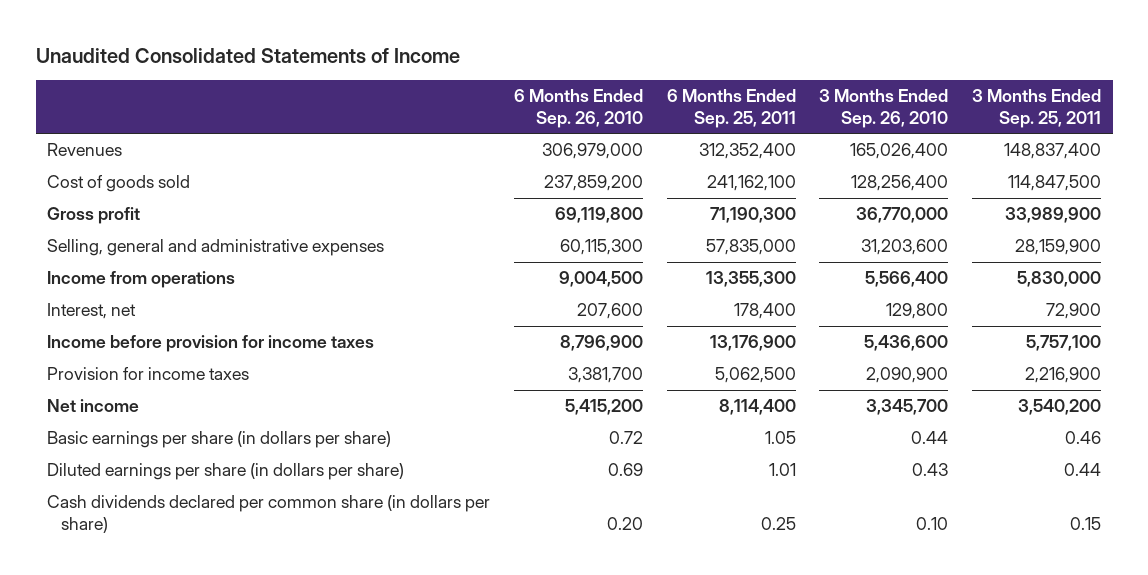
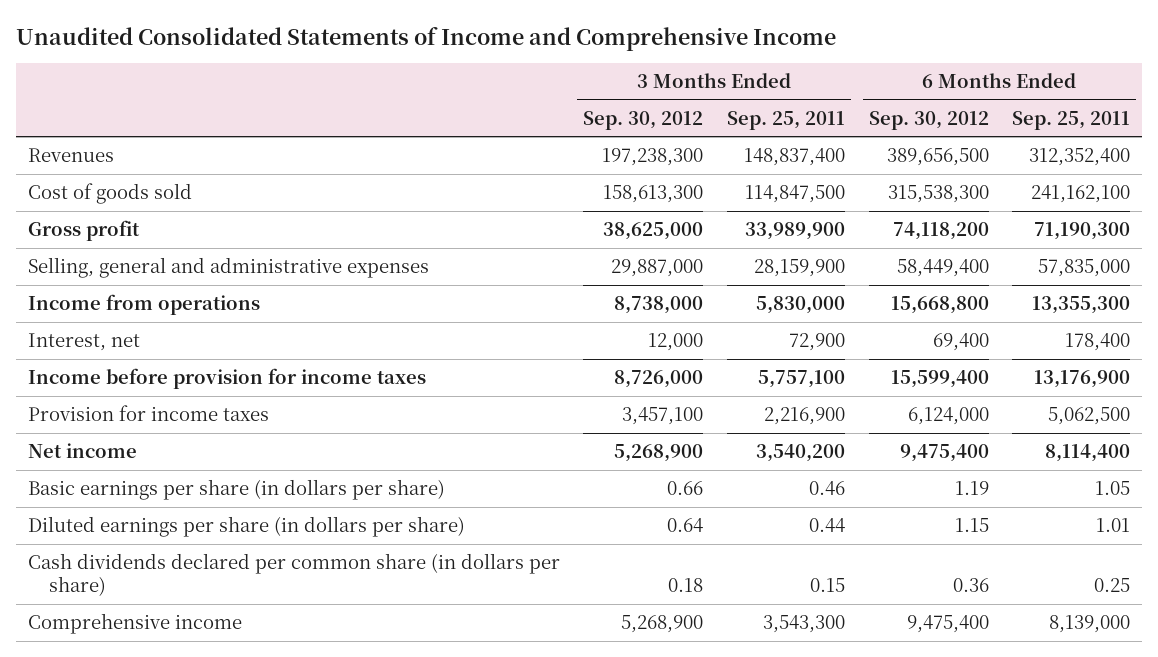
[35,47,460,63] Unaudited Consolidated Statements of Income -> [15,26,836,51] Unaudited Consolidated Statements of Income and Comprehensive Income
[514,89,644,128] 6 Months Ended Sep. 26, 2010 -> none
[819,89,949,128] 3 Months Ended Sep. 26, 2010 -> none
none -> [583,110,704,130] Sep. 30, 2012
none -> [868,110,989,130] Sep. 30, 2012
none -> [27,613,242,635] Comprehensive income

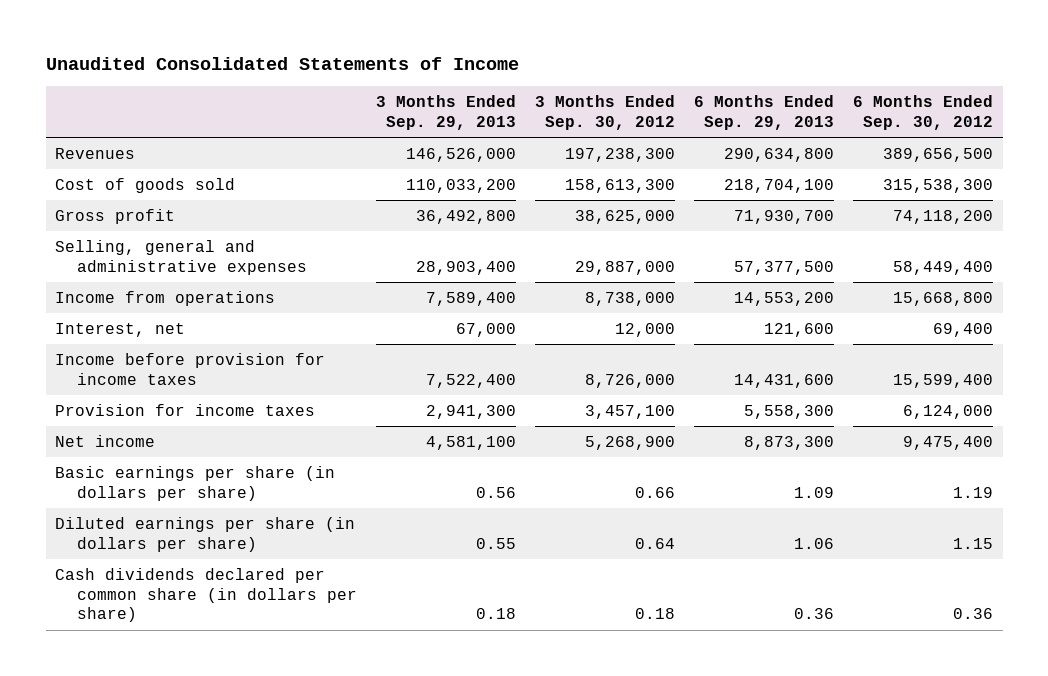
[15,26,836,51] Unaudited Consolidated Statements of Income and Comprehensive Income -> [45,57,519,71] Unaudited Consolidated Statements of Income
[726,110,845,130] Sep. 25, 2011 -> none
[1012,110,1131,130] Sep. 25, 2011 -> none
none -> [376,95,517,130] 3 Months Ended Sep. 29, 2013
none -> [694,95,835,130] 6 Months Ended Sep. 29, 2013
[27,613,242,635] Comprehensive income -> none

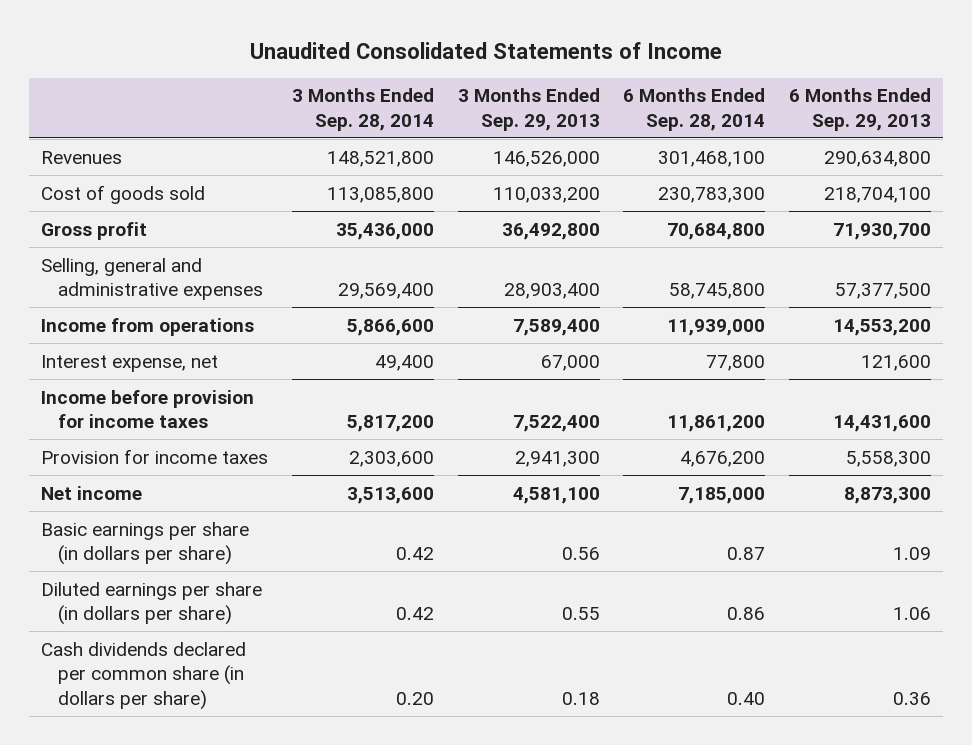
[535,95,676,130] 3 Months Ended Sep. 30, 2012 -> none
[853,95,994,130] 6 Months Ended Sep. 30, 2012 -> none
none -> [291,88,434,131] 3 Months Ended Sep. 28, 2014
none -> [623,88,766,131] 6 Months Ended Sep. 28, 2014
[55,322,186,337] Interest, net -> [41,354,219,372] Interest expense, net

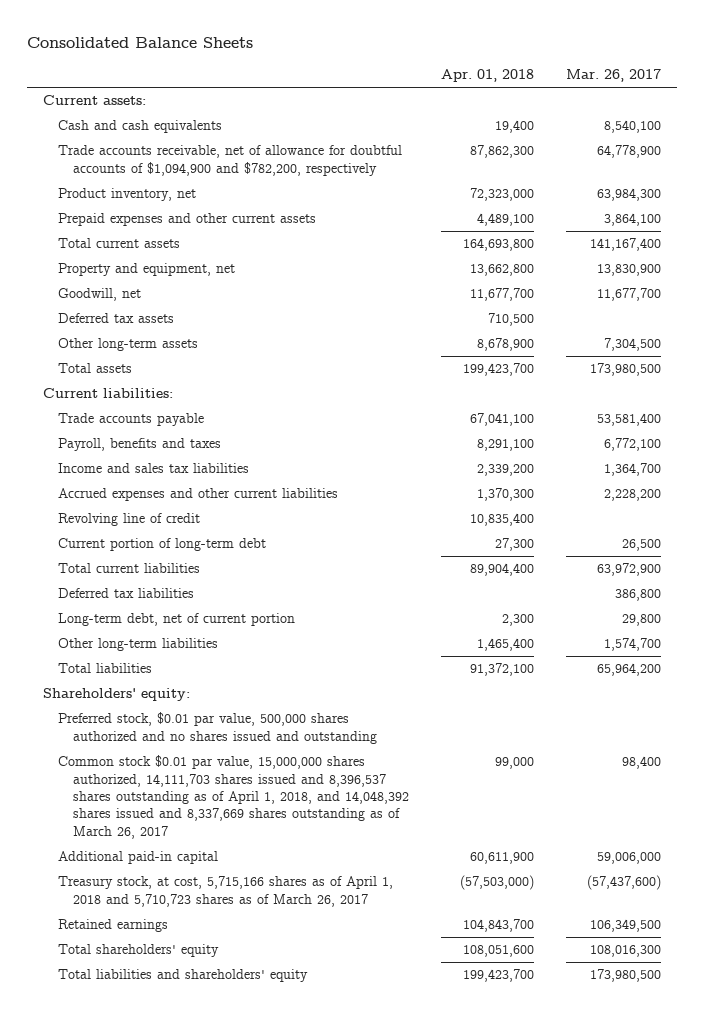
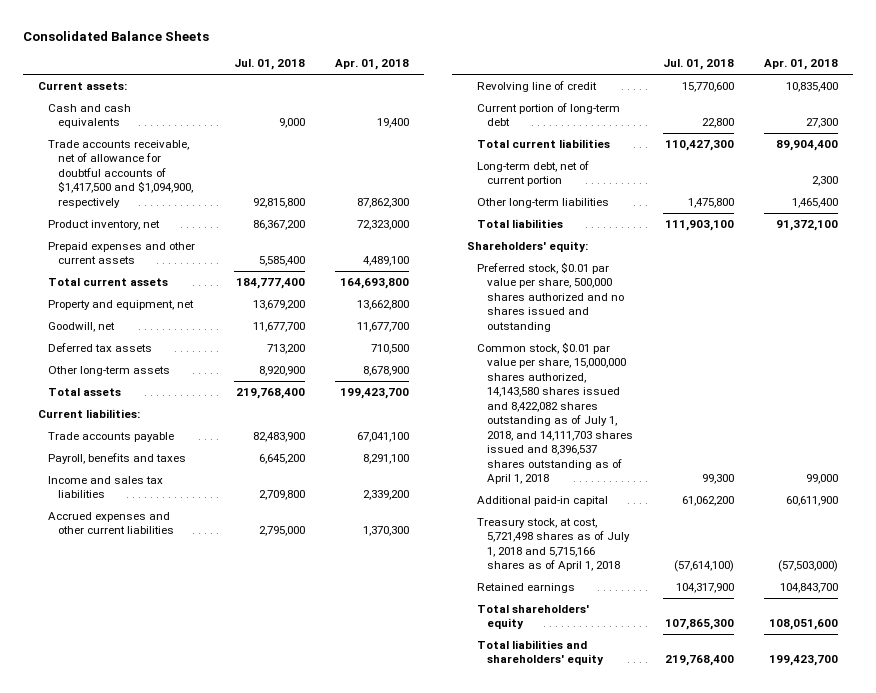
[566,69,662,83] Mar. 26, 2017 -> none
none -> [233,59,305,71] Jul. 01, 2018
[57,145,402,176] Trade accounts receivable, net of allowance for doubtful accounts of $1,094,900 and $782,200, respectively -> [48,139,193,208] Trade accounts receivable, net of allowance for doubtful accounts of $1,417,500 and $1,094,900, respectively
[57,588,194,599] Deferred tax liabilities -> none
[57,712,377,744] Preferred stock, $0.01 par value, 500,000 shares authorized and no shares issued and outstanding -> [477,261,624,332] Preferred stock, $0.01 par value per share, 500,000 shares authorized and no shares issued and outstanding
[57,755,409,839] Common stock $0.01 par value, 15,000,000 shares authorized, 14,111,703 shares issued and 8,396,537 shares outstanding as of April 1, 2018, and 14,048,392 shares issued and 8,337,669 shares outstanding as of March 26, 2017 -> [477,341,633,485] Common stock, $0.01 par value per share, 15,000,000 shares authorized, 14,143,580 shares issued and 8,422,082 shares outstanding as of July 1, 2018, and 14,111,703 shares issued and 8,396,537 shares outstanding as of April 1, 2018
[57,876,393,907] Treasury stock, at cost, 5,715,166 shares as of April 1, 2018 and 5,710,723 shares as of March 26, 2017 -> [477,517,630,572] Treasury stock, at cost, 5,721,498 shares as of July 1, 2018 and 5,715,166 shares as of April 1, 2018

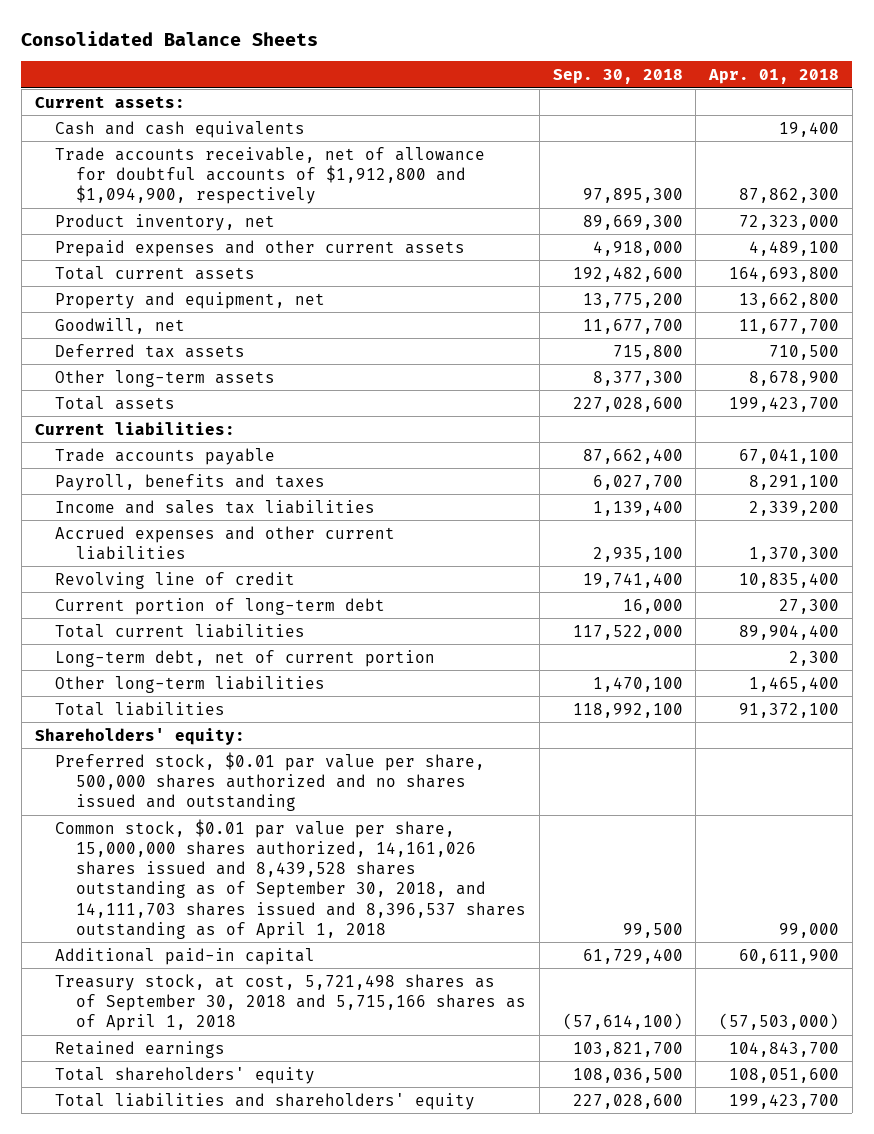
[233,59,305,71] Jul. 01, 2018 -> none
none -> [552,69,683,85] Sep. 30, 2018
[48,139,193,208] Trade accounts receivable, net of allowance for doubtful accounts of $1,417,500 and $1,094,900, respectively -> [55,146,486,205] Trade accounts receivable, net of allowance for doubtful accounts of $1,912,800 and $1,094,900, respectively
[477,341,633,485] Common stock, $0.01 par value per share, 15,000,000 shares authorized, 14,143,580 shares issued and 8,422,082 shares outstanding as of July 1, 2018, and 14,111,703 shares issued and 8,396,537 shares outstanding as of April 1, 2018 -> [55,818,527,939] Common stock, $0.01 par value per share, 15,000,000 shares authorized, 14,161,026 shares issued and 8,439,528 shares outstanding as of September 30, 2018, and 14,111,703 shares issued and 8,396,537 shares outstanding as of April 1, 2018
[477,517,630,572] Treasury stock, at cost, 5,721,498 shares as of July 1, 2018 and 5,715,166 shares as of April 1, 2018 -> [55,973,527,1032] Treasury stock, at cost, 5,721,498 shares as of September 30, 2018 and 5,715,166 shares as of April 1, 2018

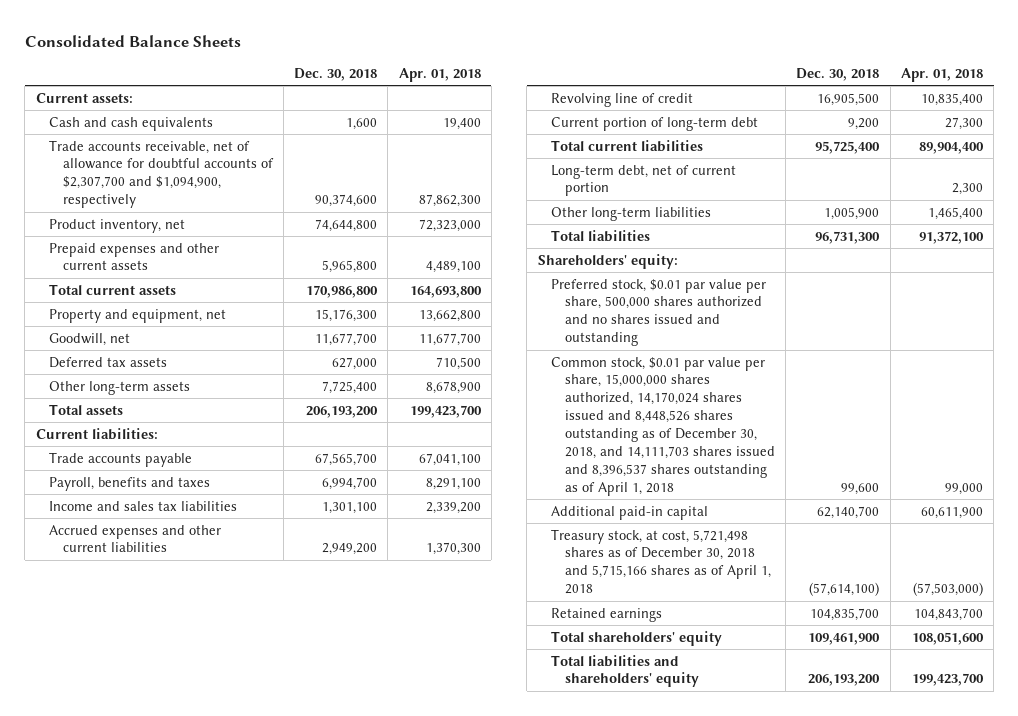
[552,69,683,85] Sep. 30, 2018 -> none
none -> [294,67,378,81] Dec. 30, 2018
[55,146,486,205] Trade accounts receivable, net of allowance for doubtful accounts of $1,912,800 and $1,094,900, respectively -> [49,139,274,209] Trade accounts receivable, net of allowance for doubtful accounts of $2,307,700 and $1,094,900, respectively
[55,818,527,939] Common stock, $0.01 par value per share, 15,000,000 shares authorized, 14,161,026 shares issued and 8,439,528 shares outstanding as of September 30, 2018, and 14,111,703 shares issued and 8,396,537 shares outstanding as of April 1, 2018 -> [551,356,775,496] Common stock, $0.01 par value per share, 15,000,000 shares authorized, 14,170,024 shares issued and 8,448,526 shares outstanding as of December 30, 2018, and 14,111,703 shares issued and 8,396,537 shares outstanding as of April 1, 2018
[55,973,527,1032] Treasury stock, at cost, 5,721,498 shares as of September 30, 2018 and 5,715,166 shares as of April 1, 2018 -> [551,528,771,595] Treasury stock, at cost, 5,721,498 shares as of December 30, 2018 and 5,715,166 shares as of April 1, 2018

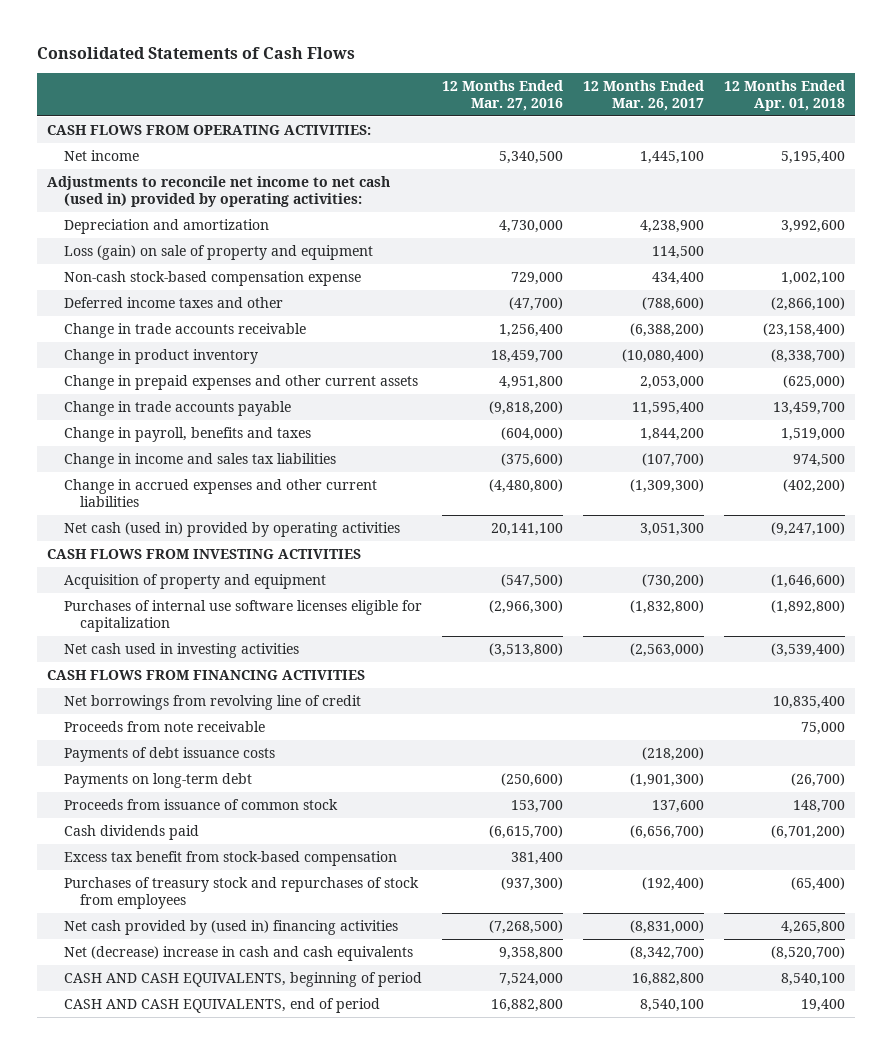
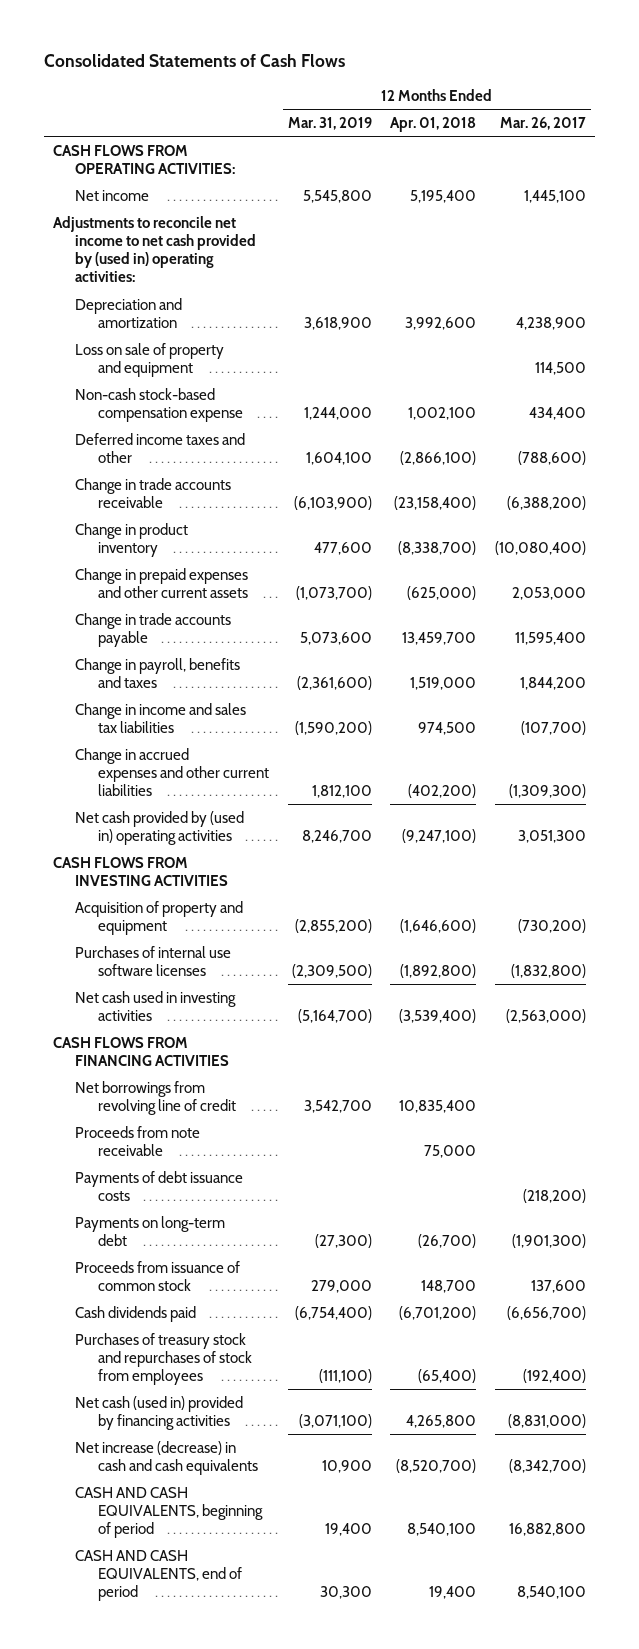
[442,79,564,111] 12 Months Ended Mar. 27, 2016 -> none
none -> [287,117,372,131] Mar. 31, 2019
[47,175,391,208] Adjustments to reconcile net income to net cash (used in) provided by operating activities: -> [52,215,257,283] Adjustments to reconcile net income to net cash provided by (used in) operating activities:
[63,244,373,260] Loss (gain) on sale of property and equipment -> [75,342,225,378] Loss on sale of property and equipment
[63,521,400,537] Net cash (used in) provided by operating activities -> [75,810,245,846] Net cash provided by (used in) operating activities
[63,599,422,633] Purchases of internal use software licenses eligible for capitalization -> [75,945,232,977] Purchases of internal use software licenses
[63,850,397,866] Excess tax benefit from stock-based compensation -> none
[63,919,398,935] Net cash provided by (used in) financing activities -> [75,1395,244,1431] Net cash (used in) provided by financing activities
[63,945,413,961] Net (decrease) increase in cash and cash equivalents -> [75,1440,258,1476] Net increase (decrease) in cash and cash equivalents

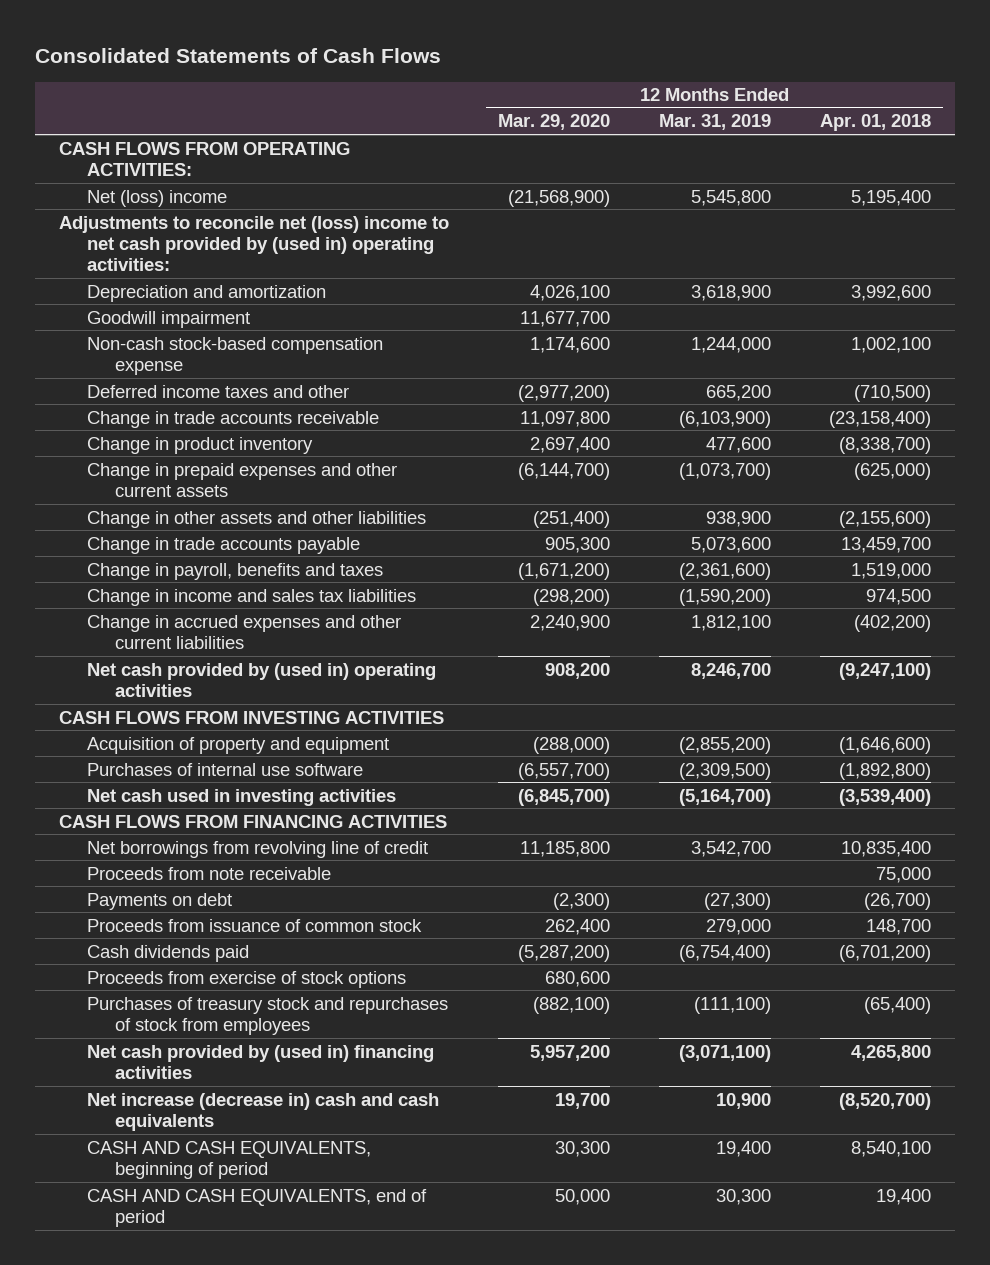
[499,117,586,131] Mar. 26, 2017 -> none
none -> [498,114,611,131] Mar. 29, 2020
[75,189,150,201] Net income -> [87,189,228,207] Net (loss) income
[52,215,257,283] Adjustments to reconcile net income to net cash provided by (used in) operating activities: -> [59,215,450,272] Adjustments to reconcile net (loss) income to net cash provided by (used in) operating activities:
[75,342,225,378] Loss on sale of property and equipment -> none
none -> [87,310,251,328] Goodwill impairment
[305,452,372,466] 1,604,100 -> [706,384,772,401] 665,200
[400,451,477,466] (2,866,100) -> [854,384,932,402] (710,500)
none -> [87,510,427,528] Change in other assets and other liabilities
[75,945,232,977] Purchases of internal use software licenses -> [87,762,364,776] Purchases of internal use software
[75,1170,244,1202] Payments of debt issuance costs -> none
[75,1215,226,1247] Payments on long-term debt -> [87,892,233,910] Payments on debt
none -> [87,970,407,988] Proceeds from exercise of stock options
[75,1395,244,1431] Net cash (used in) provided by financing activities -> [87,1044,435,1079] Net cash provided by (used in) financing activities
[75,1440,258,1476] Net increase (decrease) in cash and cash equivalents -> [87,1092,440,1131] Net increase (decrease in) cash and cash equivalents

